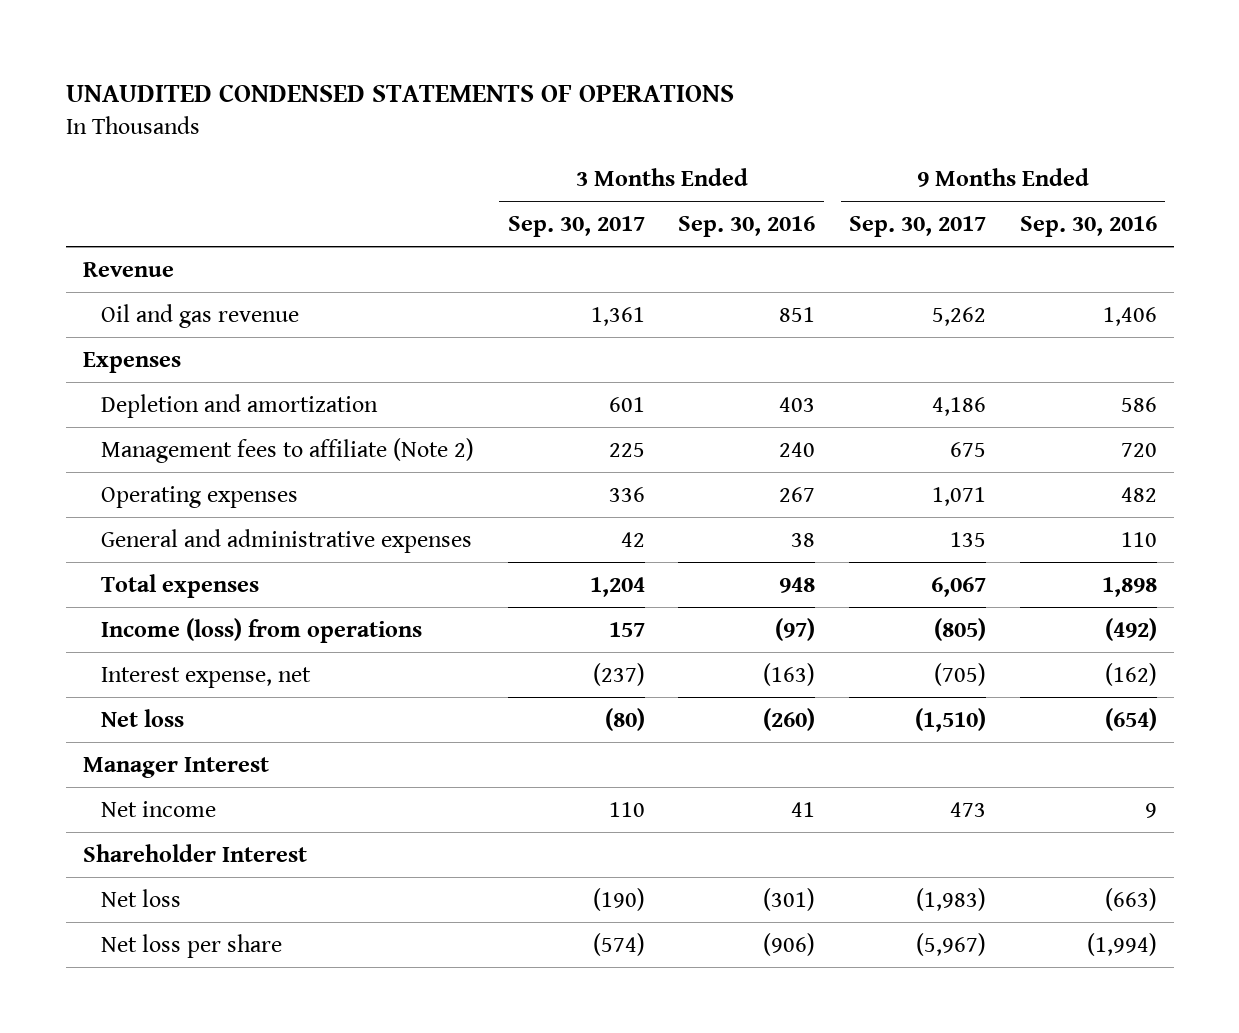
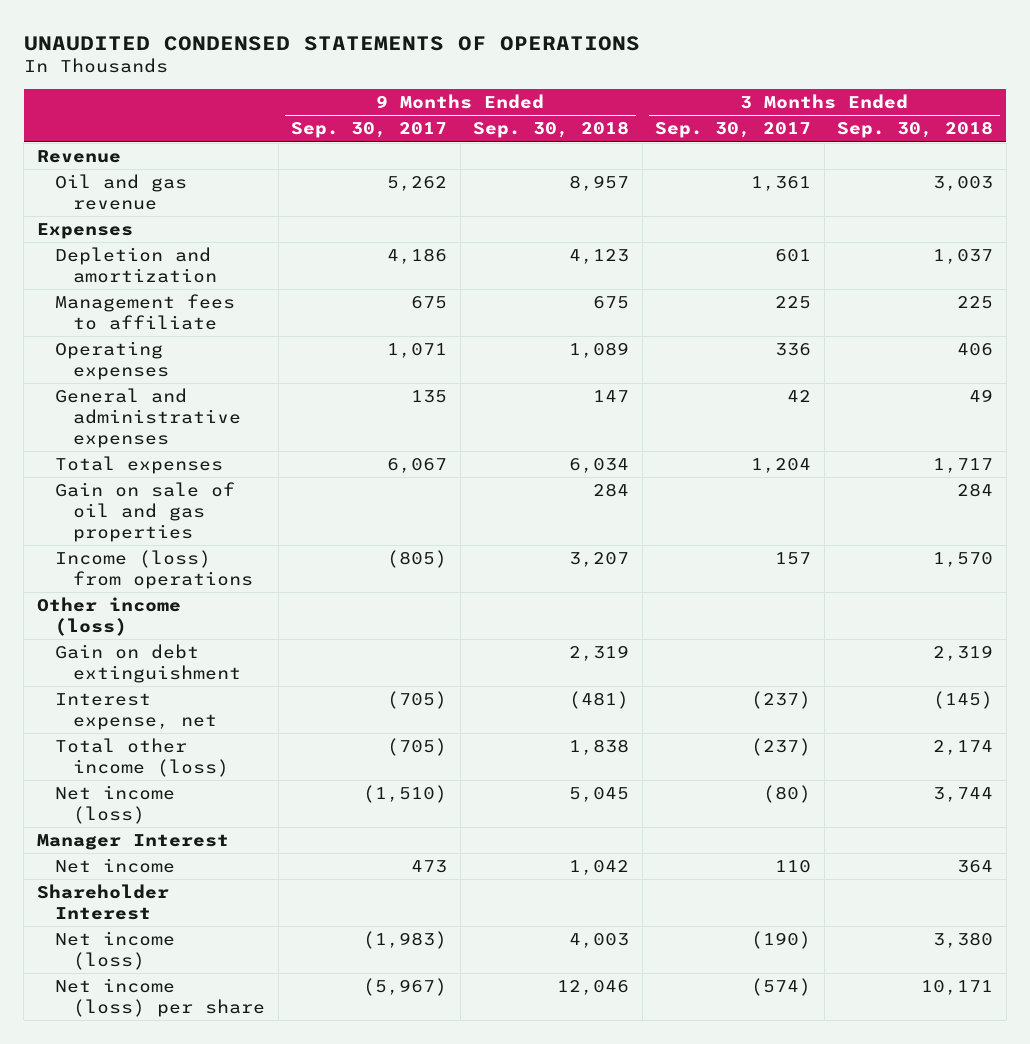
[678,216,816,238] Sep. 30, 2016 -> none
[1019,216,1157,238] Sep. 30, 2016 -> none
none -> [473,121,630,139] Sep. 30, 2018
none -> [837,121,994,139] Sep. 30, 2018
[101,437,475,463] Management fees to affiliate (Note 2) -> [54,293,235,331] Management fees to affiliate
none -> [54,481,235,543] Gain on sale of oil and gas properties
none -> [36,596,181,637] Other income (loss)
none -> [54,643,242,684] Gain on debt extinguishment
none -> [54,737,230,778] Total other income (loss)
[101,708,185,727] Net loss -> [54,784,175,825] Net income (loss)
[101,888,182,907] Net loss -> [54,930,175,971] Net income (loss)
[101,933,283,958] Net loss per share -> [54,977,266,1018] Net income (loss) per share

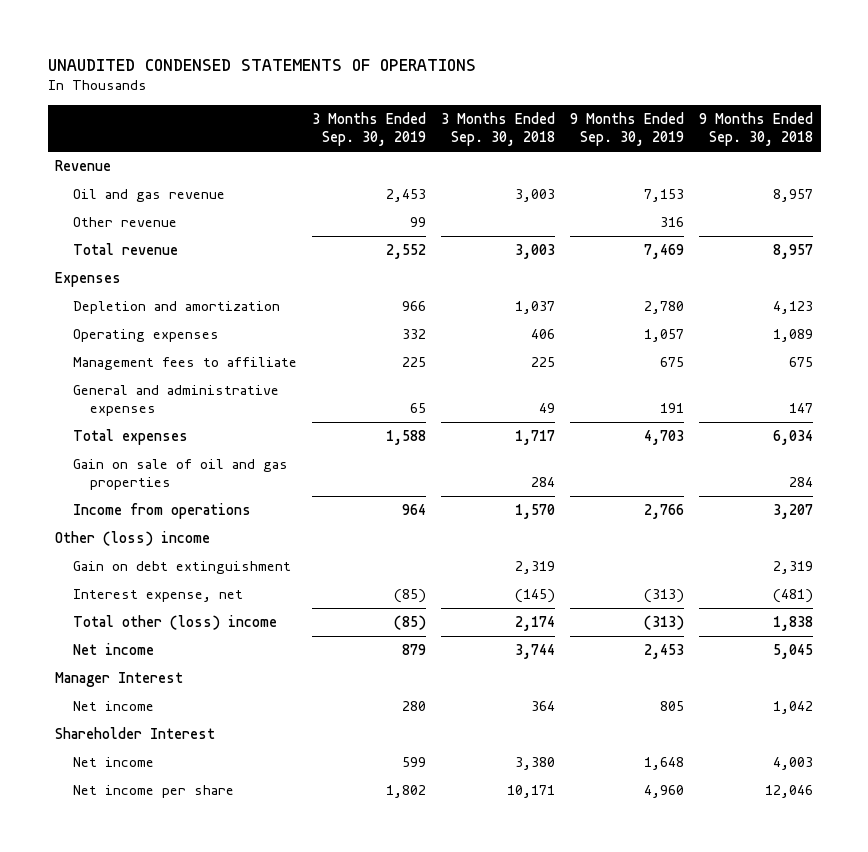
[291,122,448,139] Sep. 30, 2017 -> none
[655,122,812,139] Sep. 30, 2017 -> none
none -> [311,112,426,147] 3 Months Ended Sep. 30, 2019
none -> [570,112,685,147] 9 Months Ended Sep. 30, 2019
none -> [72,217,177,228] Other revenue
none -> [72,243,178,256] Total revenue
[54,293,235,331] Management fees to affiliate -> [72,357,297,371] Management fees to affiliate
[54,549,254,590] Income (loss) from operations -> [72,503,251,520] Income from operations
[36,596,181,637] Other income (loss) -> [55,531,211,547] Other (loss) income
[54,737,230,778] Total other income (loss) -> [72,615,277,631] Total other (loss) income
[54,784,175,825] Net income (loss) -> [72,643,154,656] Net income
[54,930,175,971] Net income (loss) -> [72,757,154,768] Net income
[54,977,266,1018] Net income (loss) per share -> [72,785,234,799] Net income per share

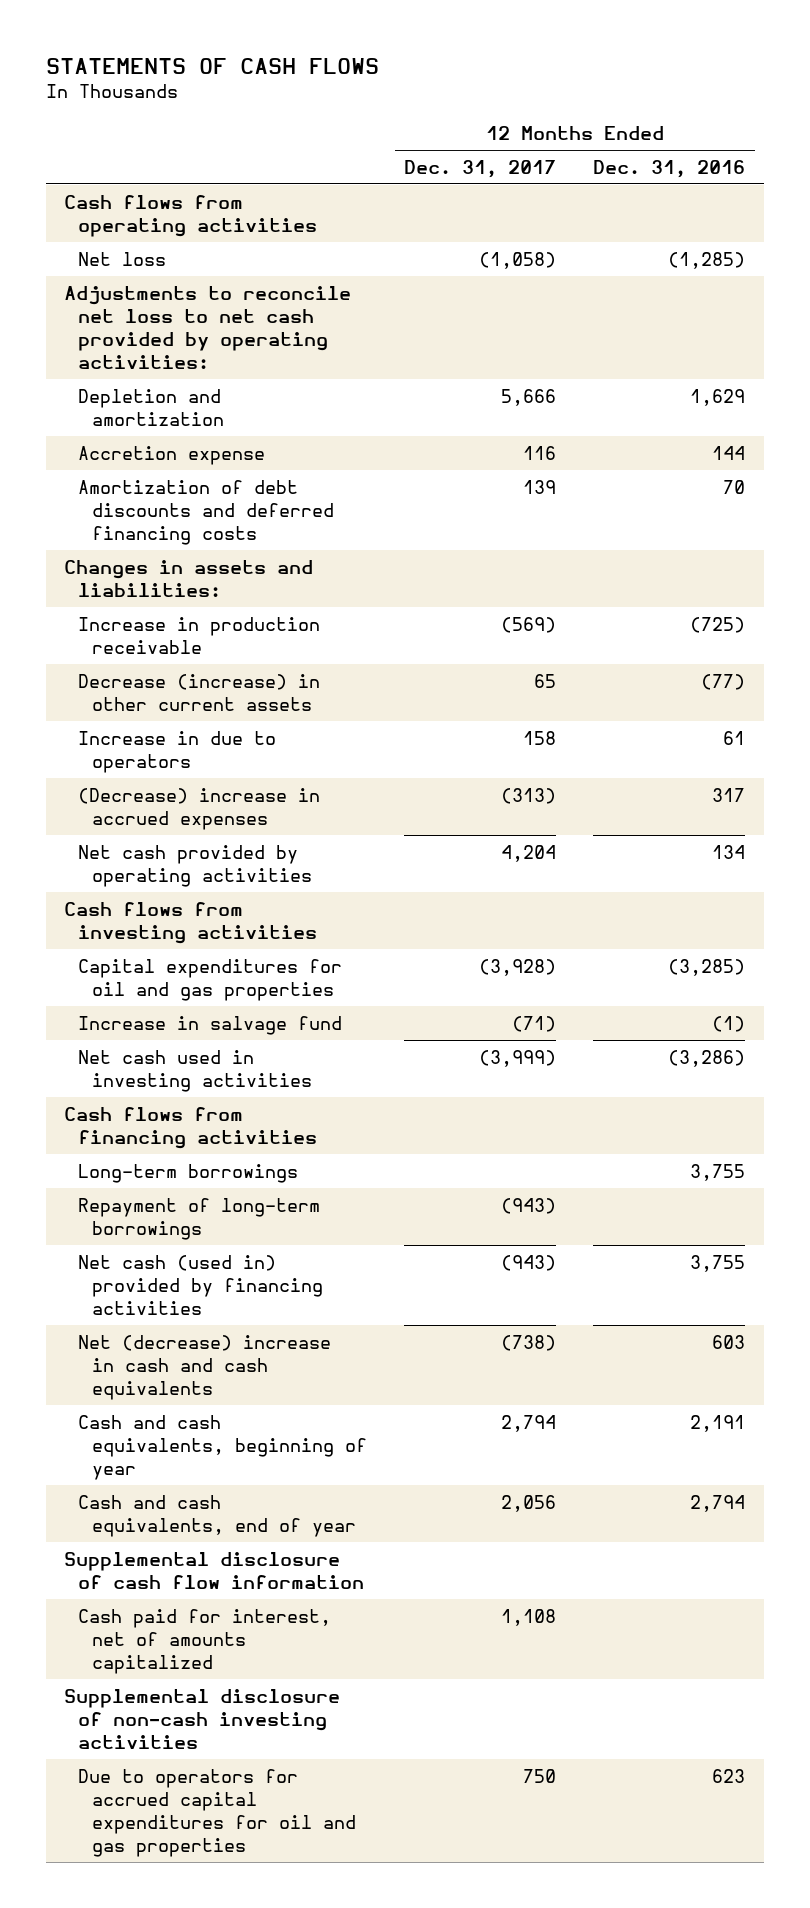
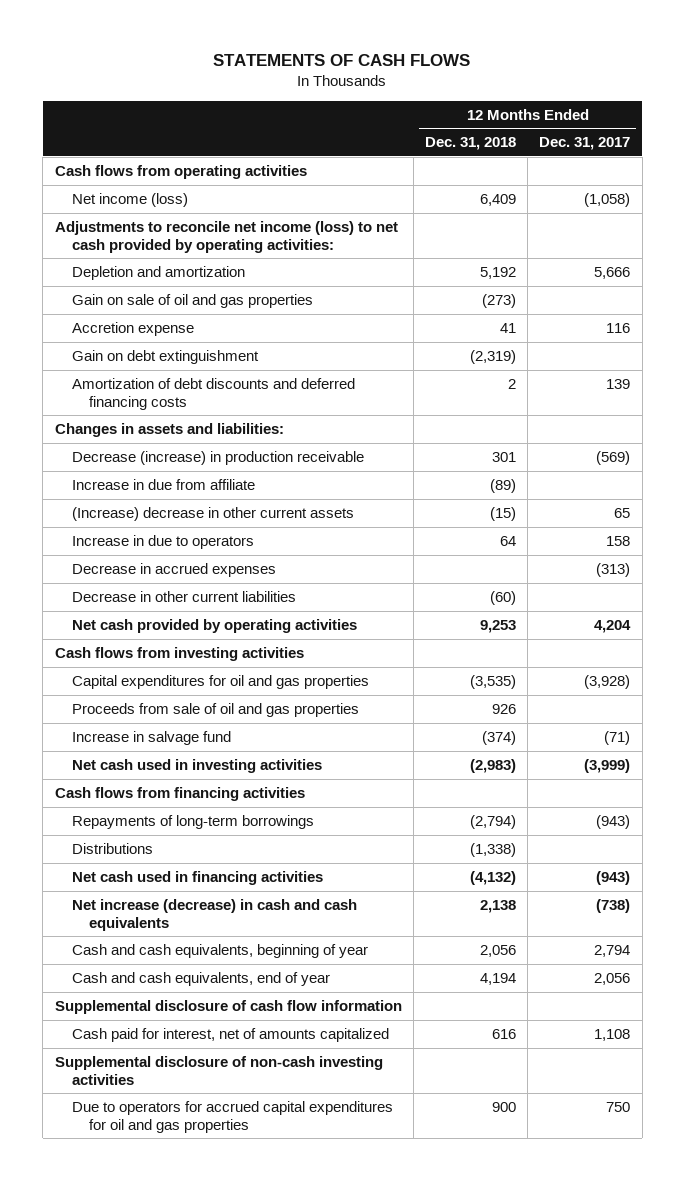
[593,159,746,178] Dec. 31, 2016 -> none
none -> [424,137,516,151] Dec. 31, 2018
[77,251,166,266] Net loss -> [71,192,188,207] Net income (loss)
[64,285,352,369] Adjustments to reconcile net loss to net cash provided by operating activities: -> [54,220,398,253] Adjustments to reconcile net income (loss) to net cash provided by operating activities:
none -> [71,293,313,308] Gain on sale of oil and gas properties
none -> [71,349,259,364] Gain on debt extinguishment
[77,616,320,654] Increase in production receivable -> [71,450,364,465] Decrease (increase) in production receivable
none -> [71,478,255,490] Increase in due from affiliate
[77,673,320,711] Decrease (increase) in other current assets -> [71,506,354,521] (Increase) decrease in other current assets
[77,787,320,830] (Decrease) increase in accrued expenses -> [71,562,276,577] Decrease in accrued expenses
none -> [71,590,296,602] Decrease in other current liabilities
none -> [71,702,359,717] Proceeds from sale of oil and gas properties
[77,1163,298,1183] Long-term borrowings -> none
[77,1197,320,1240] Repayment of long-term borrowings -> [71,814,314,829] Repayments of long-term borrowings
none -> [71,842,153,854] Distributions
[77,1254,323,1315] Net cash (used in) provided by financing activities -> [71,870,323,885] Net cash used in financing activities
[77,1334,331,1400] Net (decrease) increase in cash and cash equivalents -> [71,898,357,931] Net increase (decrease) in cash and cash equivalents

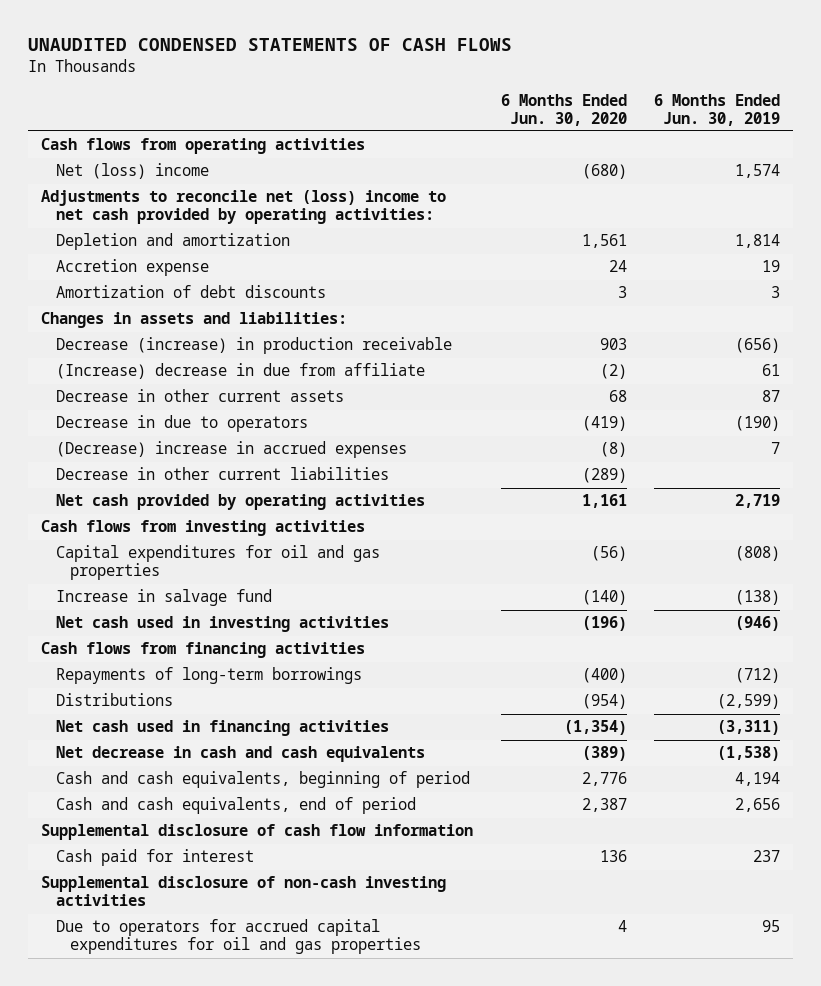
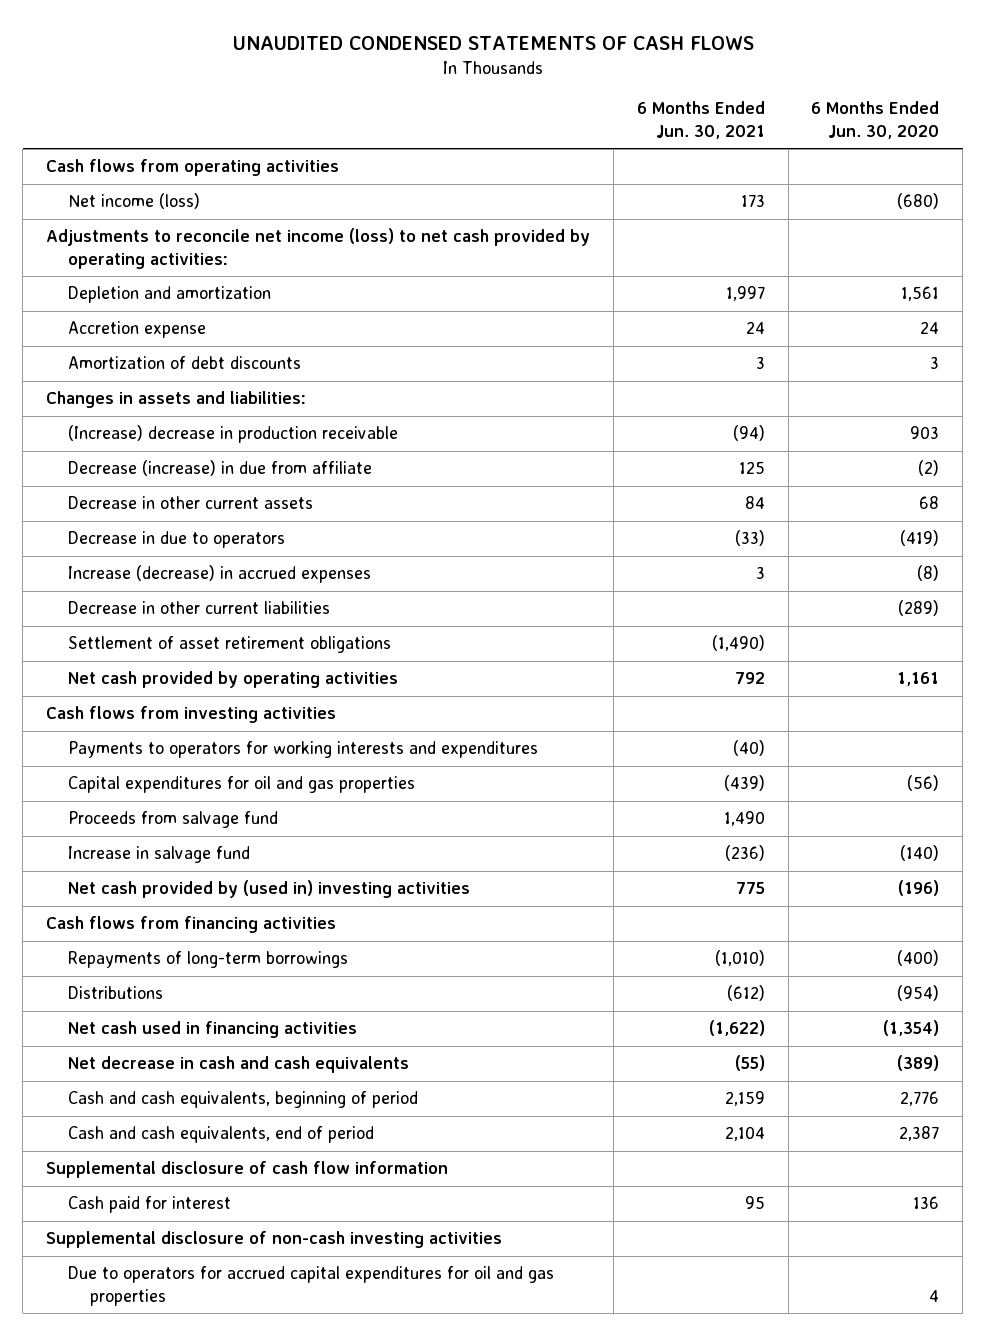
[653,93,780,126] 6 Months Ended Jun. 30, 2019 -> none
none -> [636,101,765,140] 6 Months Ended Jun. 30, 2021
[55,163,209,180] Net (loss) income -> [68,193,201,210] Net income (loss)
[41,190,447,225] Adjustments to reconcile net (loss) income to net cash provided by operating activities: -> [46,228,591,269] Adjustments to reconcile net income (loss) to net cash provided by operating activities:
[55,337,452,355] Decrease (increase) in production receivable -> [68,425,399,444] (Increase) decrease in production receivable
[55,363,425,380] (Increase) decrease in due from affiliate -> [68,460,373,477] Decrease (increase) in due from affiliate
[55,441,407,459] (Decrease) increase in accrued expenses -> [68,565,372,584] Increase (decrease) in accrued expenses
none -> [68,636,392,654] Settlement of asset retirement obligations
none -> [68,741,539,759] Payments to operators for working interests and expenditures
none -> [68,811,279,829] Proceeds from salvage fund
[55,616,389,633] Net cash used in investing activities -> [68,880,471,899] Net cash provided by (used in) investing activities

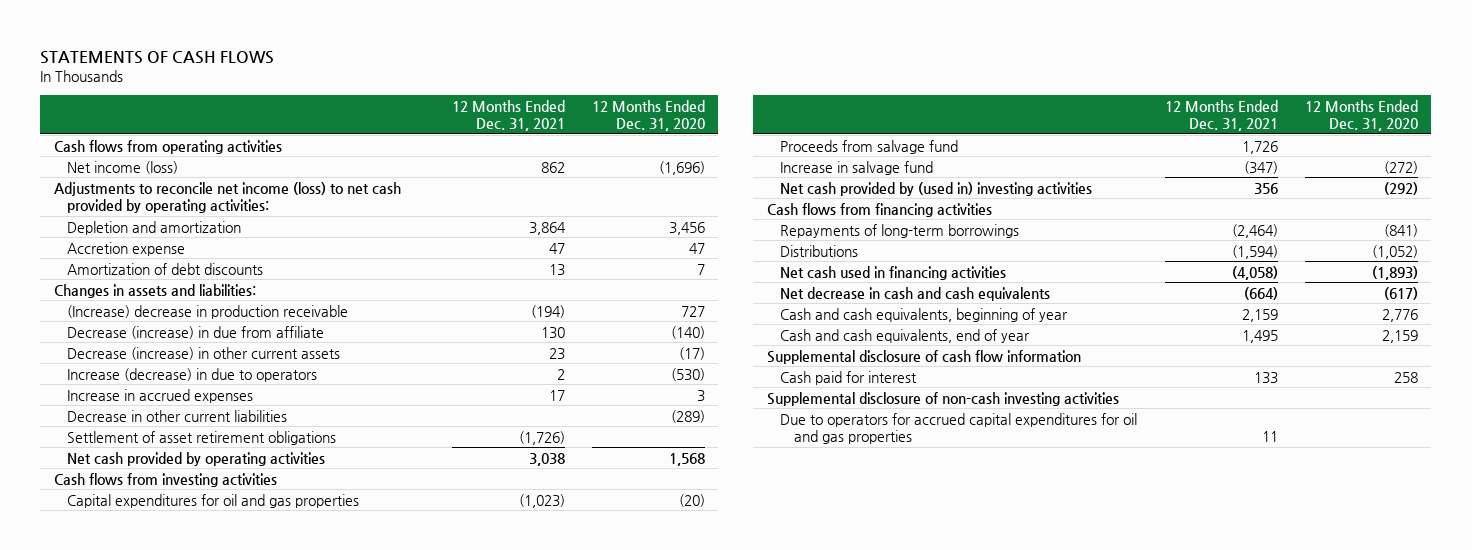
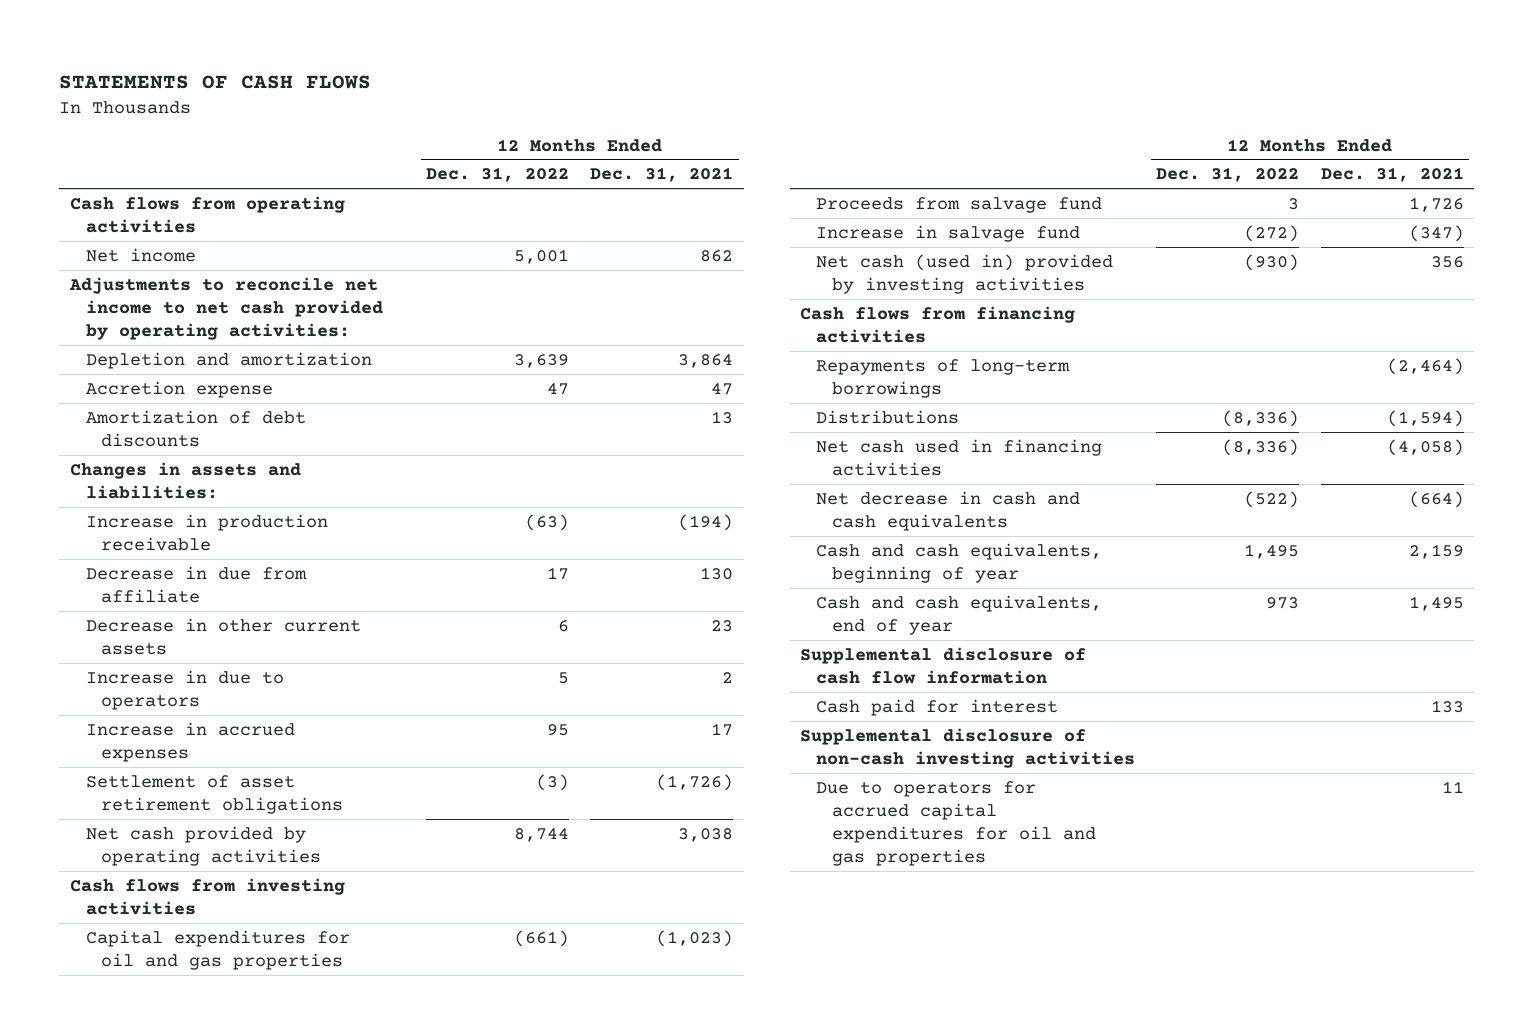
[591,99,705,131] 12 Months Ended Dec. 31, 2020 -> none
none -> [425,167,569,183] Dec. 31, 2022
[67,160,179,174] Net income (loss) -> [85,247,196,262] Net income
[54,181,402,213] Adjustments to reconcile net income (loss) to net cash provided by operating activities: -> [69,276,383,340] Adjustments to reconcile net income to net cash provided by operating activities:
[67,304,349,319] (Increase) decrease in production receivable -> [85,513,328,551] Increase in production receivable
[67,325,325,339] Decrease (increase) in due from affiliate -> [85,565,307,603] Decrease in due from affiliate
[67,346,341,360] Decrease (increase) in other current assets -> [85,617,361,655] Decrease in other current assets
[67,367,318,382] Increase (decrease) in due to operators -> [85,669,284,710] Increase in due to operators
[67,409,288,422] Decrease in other current liabilities -> none
[780,181,1093,196] Net cash provided by (used in) investing activities -> [815,253,1113,294] Net cash (used in) provided by investing activities

